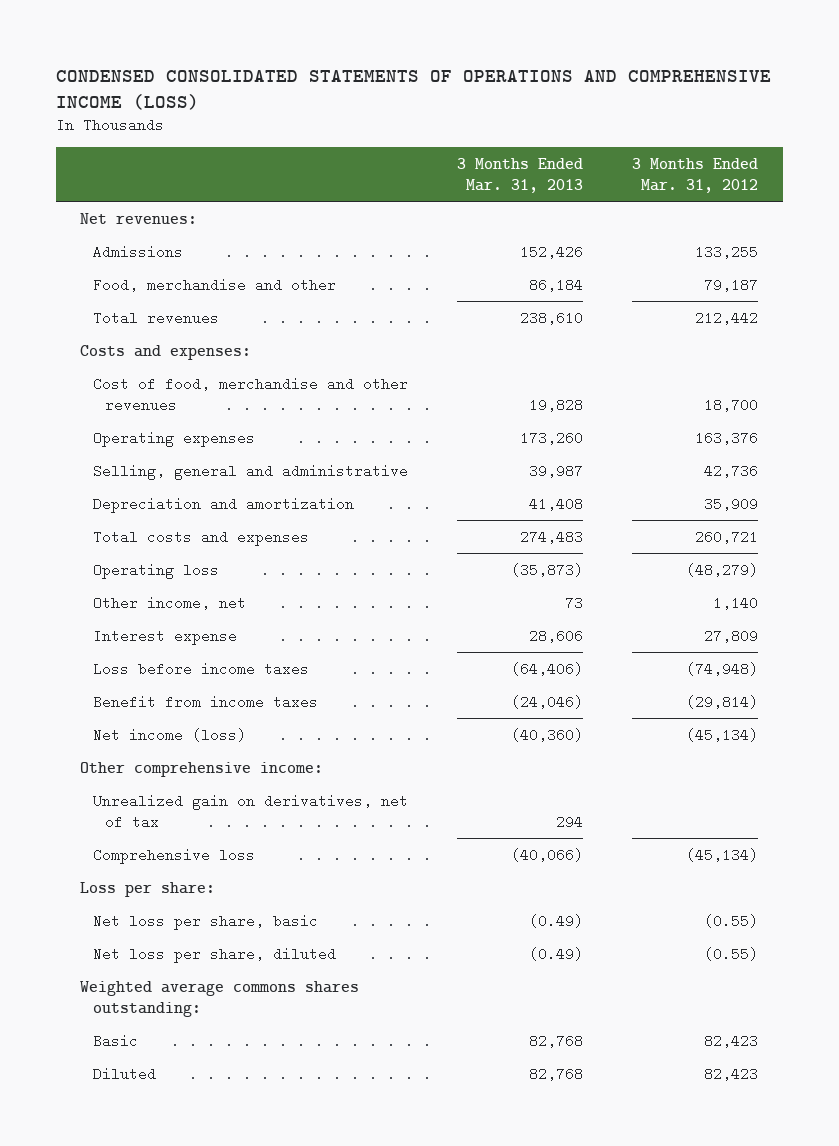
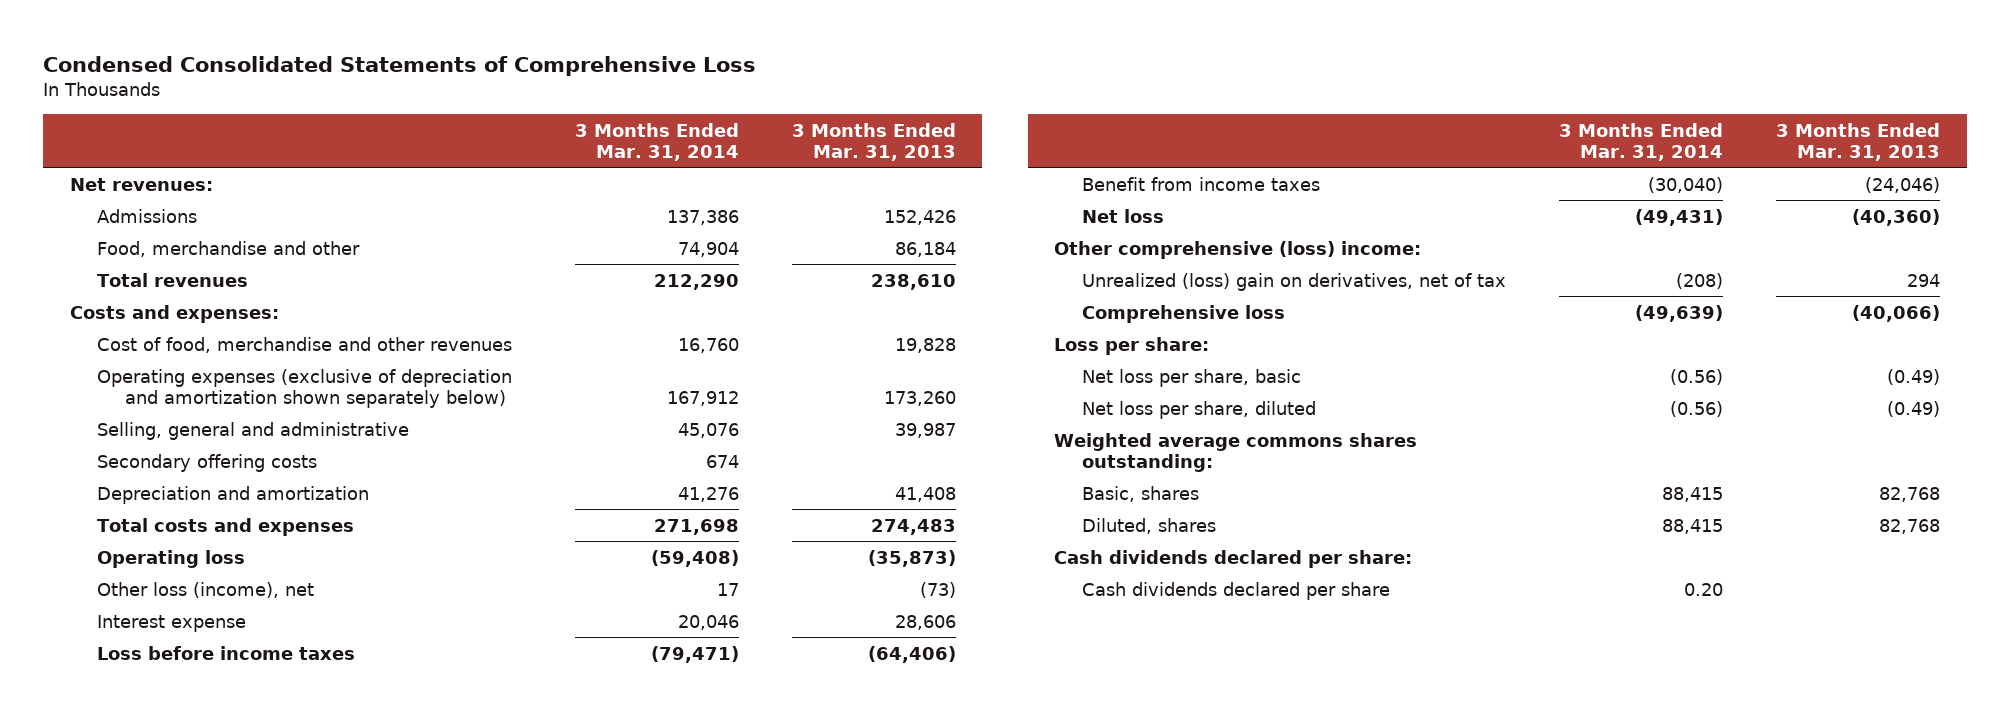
[55,69,771,110] CONDENSED CONSOLIDATED STATEMENTS OF OPERATIONS AND COMPREHENSIVE INCOME (LOSS) -> [43,55,757,76] Condensed Consolidated Statements of Comprehensive Loss
[632,157,759,193] 3 Months Ended Mar. 31, 2012 -> none
none -> [574,122,739,162] 3 Months Ended Mar. 31, 2014
[92,430,255,447] Operating expenses -> [97,368,513,408] Operating expenses (exclusive of depreciation and amortization shown separately below)
none -> [97,453,318,472] Secondary offering costs
[92,595,246,610] Other income, net -> [97,581,315,598] Other loss (income), net
[565,595,584,610] 73 -> [919,581,956,598] (73)
[92,727,246,742] Net income (loss) -> [1081,208,1164,223] Net loss
[80,761,324,777] Other comprehensive income: -> [1054,240,1422,259] Other comprehensive (loss) income:
[92,793,408,829] Unrealized gain on derivatives, net of tax -> [1081,272,1506,291] Unrealized (loss) gain on derivatives, net of tax
[92,1033,138,1048] Basic -> [1081,485,1199,502] Basic, shares
[92,1066,156,1081] Diluted -> [1081,517,1216,534] Diluted, shares
none -> [1054,549,1413,568] Cash dividends declared per share:
none -> [1081,581,1390,600] Cash dividends declared per share

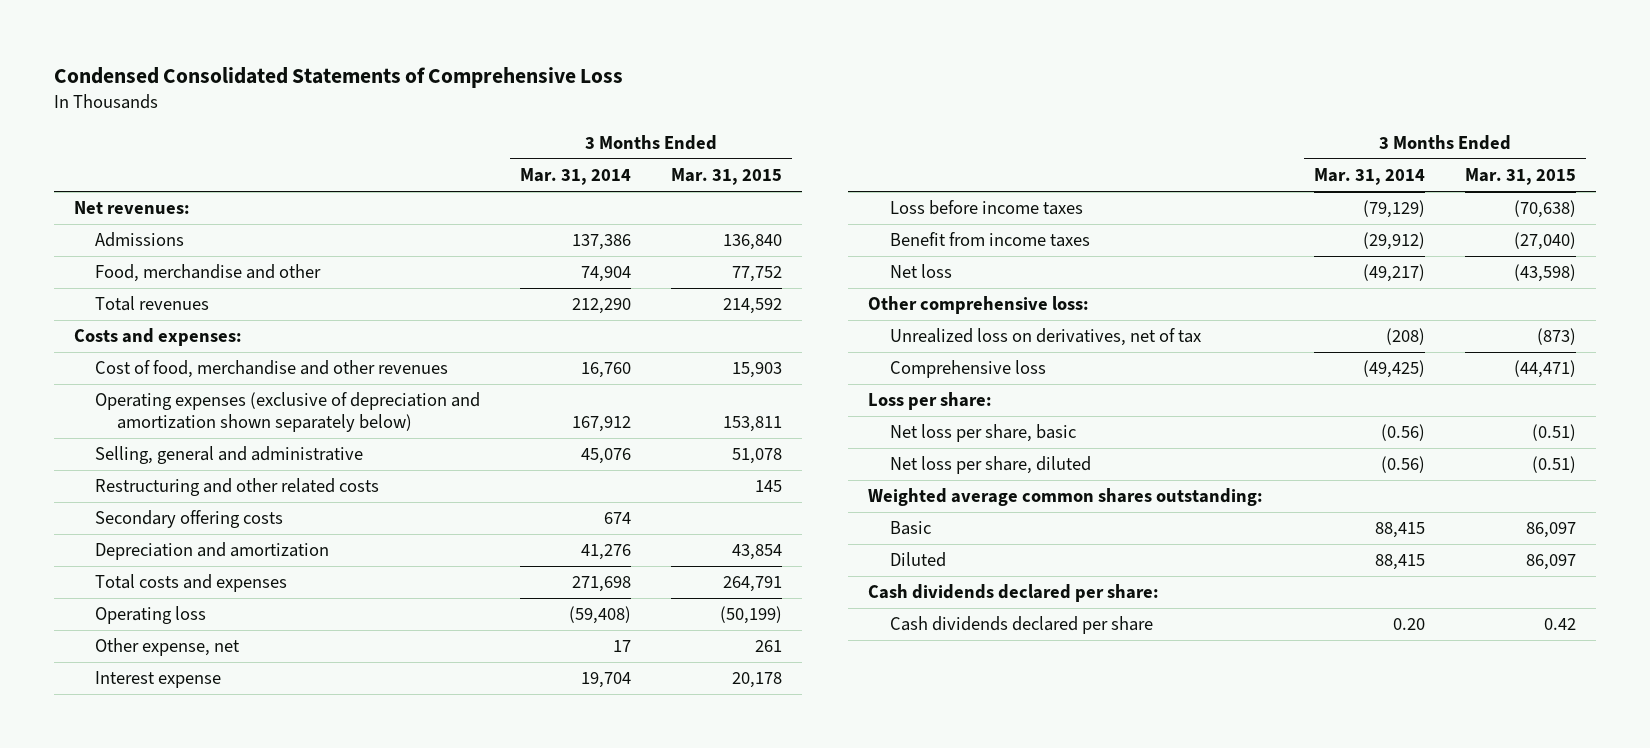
[791,122,956,162] 3 Months Ended Mar. 31, 2013 -> none
none -> [670,168,782,186] Mar. 31, 2015
none -> [95,478,380,497] Restructuring and other related costs
[97,581,315,598] Other loss (income), net -> [95,638,241,657] Other expense, net
[677,614,739,630] 20,046 -> [580,672,631,689] 19,704
[650,645,739,663] (79,471) -> [1363,200,1426,219] (79,129)
[1648,176,1724,193] (30,040) -> [1363,232,1426,251] (29,912)
[1635,208,1724,226] (49,431) -> [1363,264,1426,283] (49,217)
[1054,240,1422,259] Other comprehensive (loss) income: -> [867,296,1089,315] Other comprehensive loss:
[1081,272,1506,291] Unrealized (loss) gain on derivatives, net of tax -> [889,328,1201,347] Unrealized loss on derivatives, net of tax
[1635,304,1724,322] (49,639) -> [1363,360,1426,379] (49,425)
[1054,432,1418,472] Weighted average commons shares outstanding: -> [867,488,1263,507] Weighted average common shares outstanding:
[1081,485,1199,502] Basic, shares -> [889,521,931,536] Basic
[1081,517,1216,534] Diluted, shares -> [889,552,946,568] Diluted

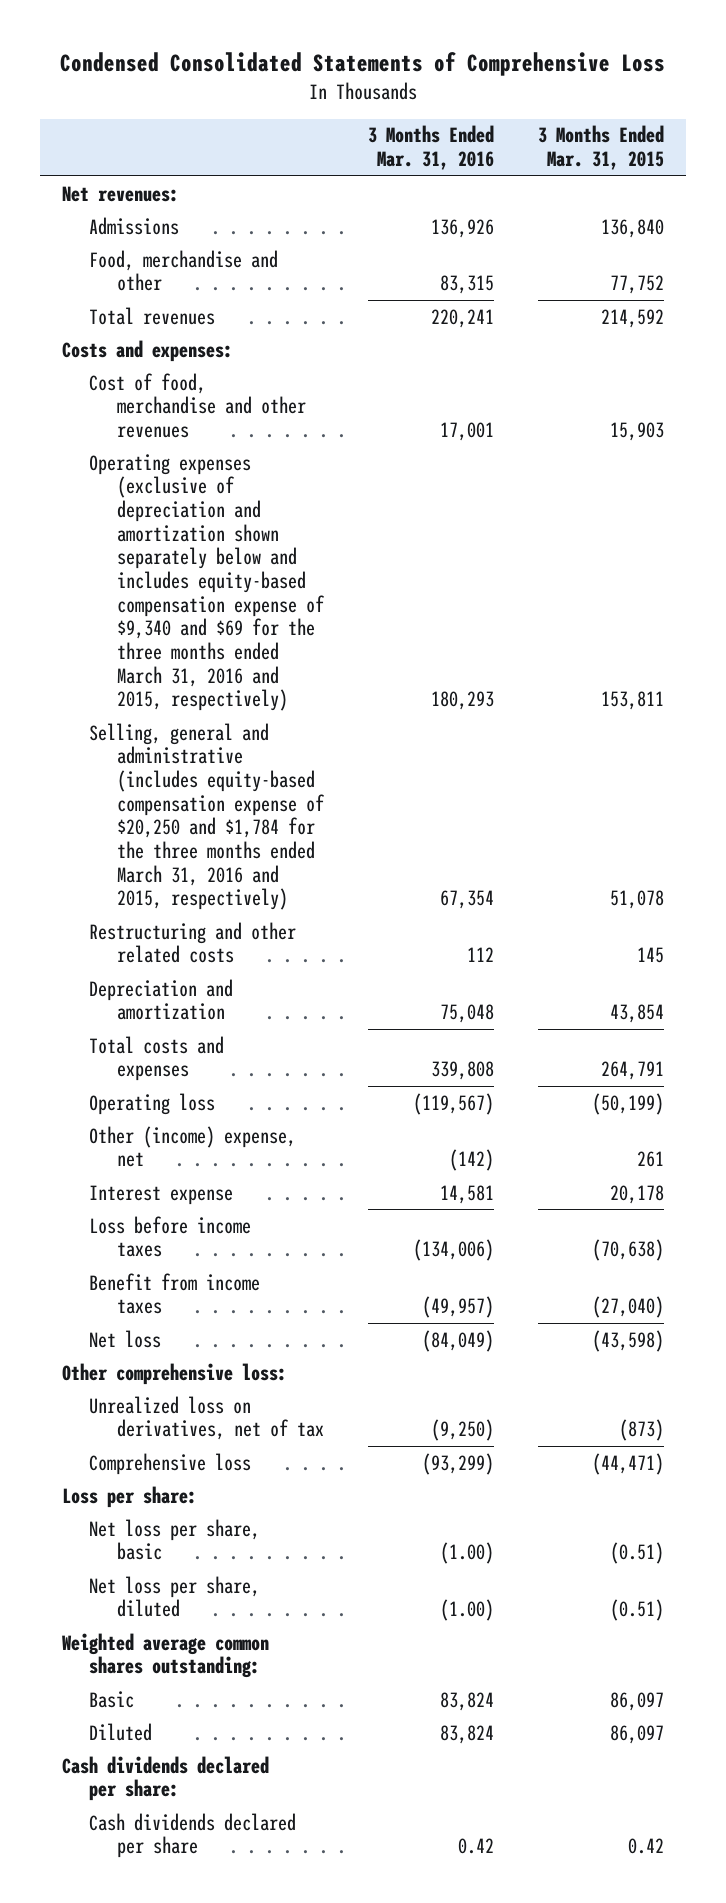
[519,168,631,186] Mar. 31, 2014 -> none
none -> [368,125,495,171] 3 Months Ended Mar. 31, 2016
[95,392,481,433] Operating expenses (exclusive of depreciation and amortization shown separately below) -> [89,453,326,712] Operating expenses (exclusive of depreciation and amortization shown separately below and includes equity-based compensation expense of $9,340 and $69 for the three months ended March 31, 2016 and 2015, respectively)
[95,446,364,465] Selling, general and administrative -> [89,722,326,911] Selling, general and administrative (includes equity-based compensation expense of $20,250 and $1,784 for the three months ended March 31, 2016 and 2015, respectively)
[95,510,284,529] Secondary offering costs -> none
[95,638,241,657] Other expense, net -> [89,1125,297,1168] Other (income) expense, net

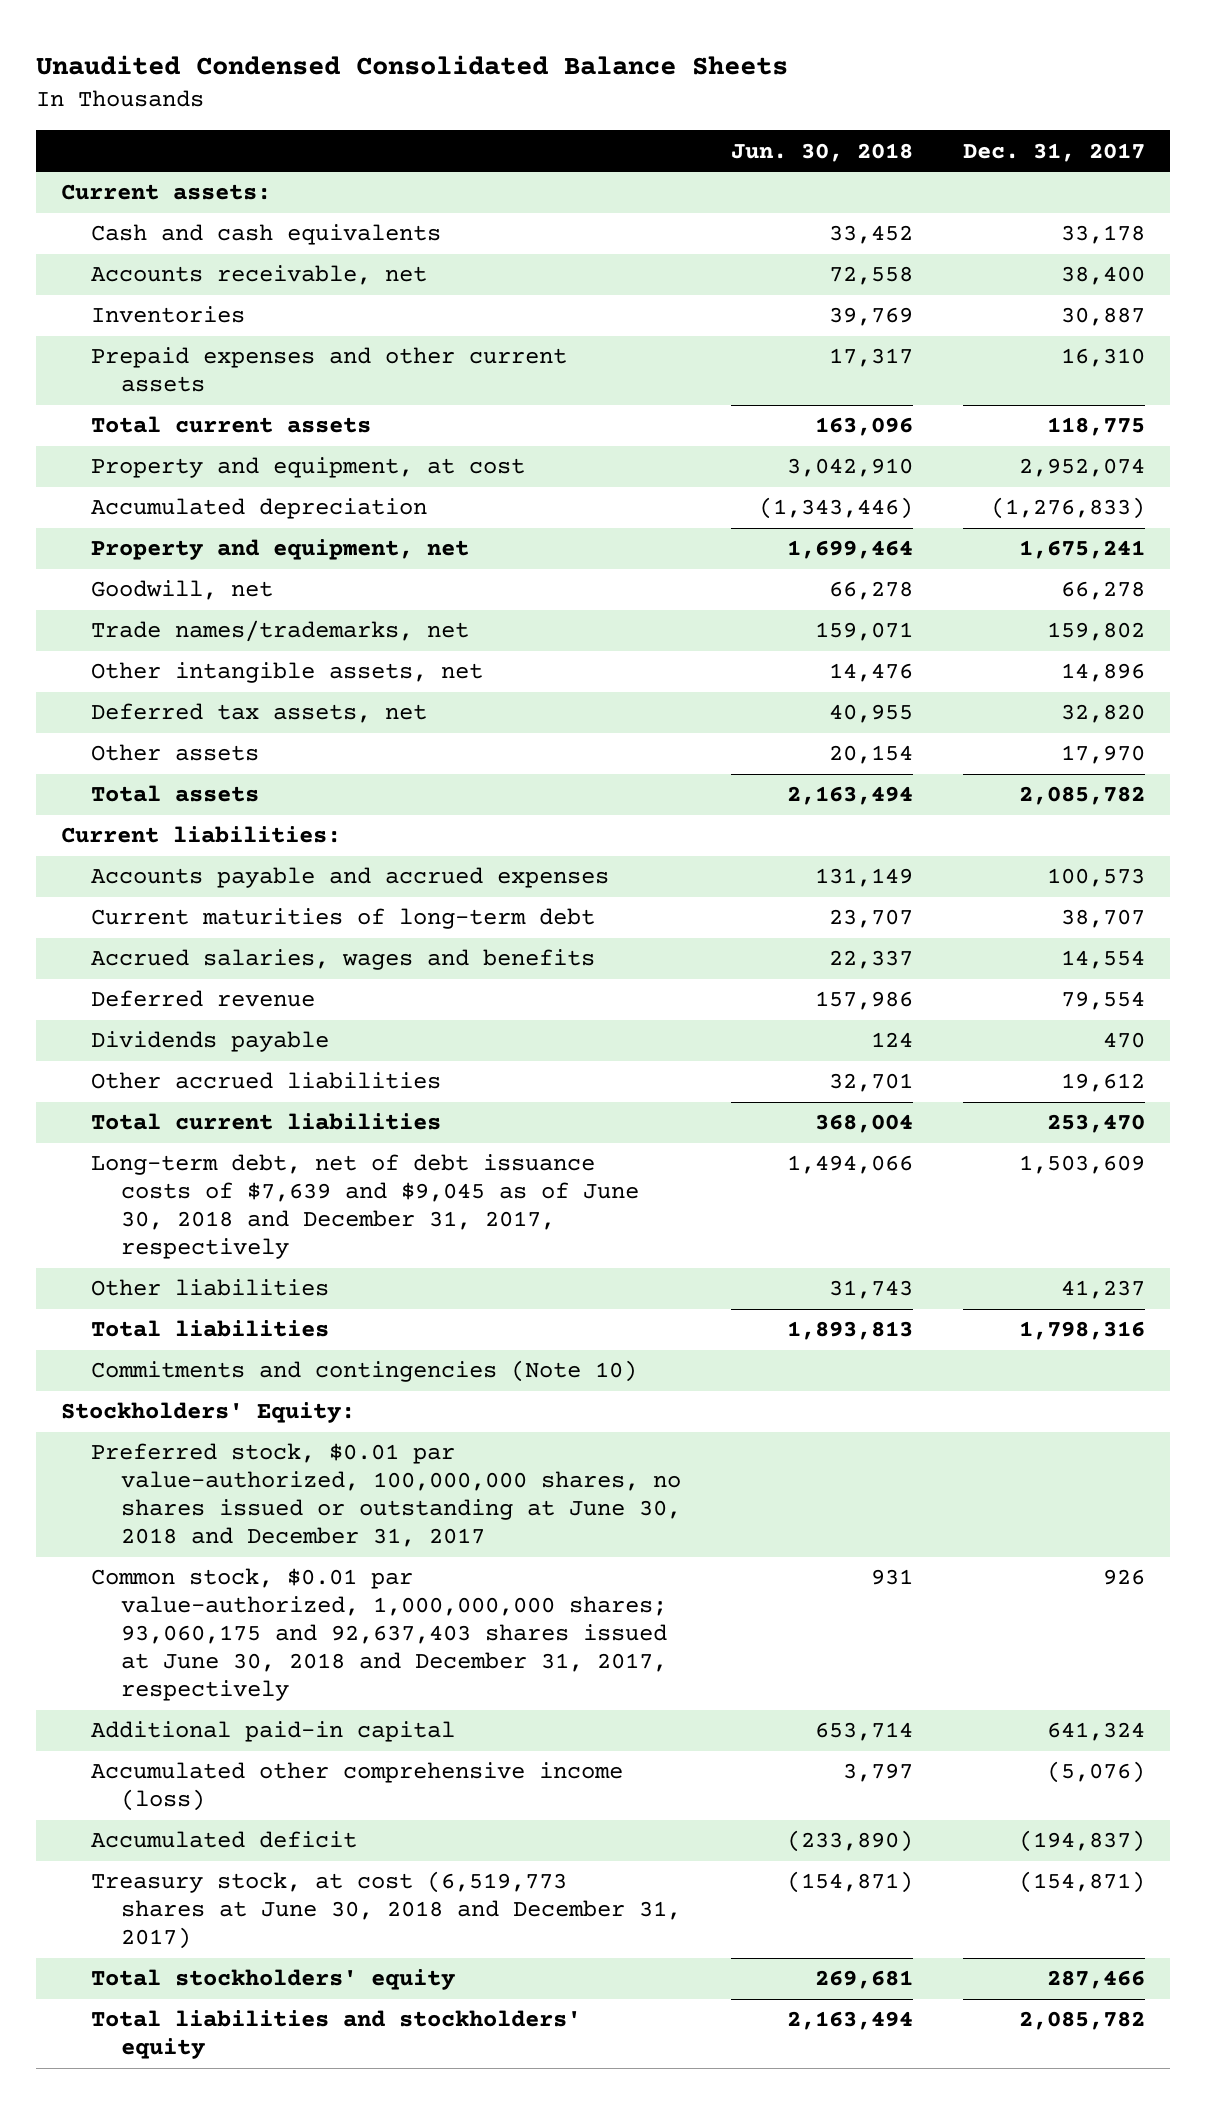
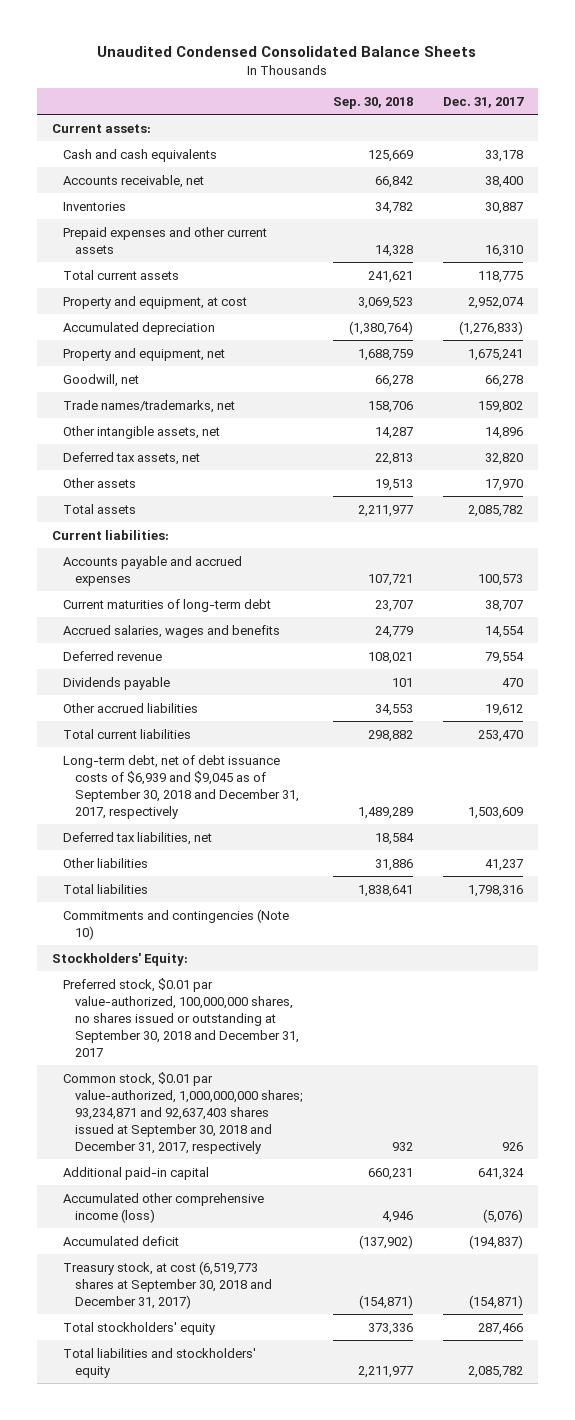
[730,142,913,162] Jun. 30, 2018 -> none
none -> [332,96,413,109] Sep. 30, 2018
[91,1154,640,1260] Long-term debt, net of debt issuance costs of $7,639 and $9,045 as of June 30, 2018 and December 31, 2017, respectively -> [63,754,299,819] Long-term debt, net of debt issuance costs of $6,939 and $9,045 as of September 30, 2018 and December 31, 2017, respectively
none -> [63,831,213,845] Deferred tax liabilities, net
[91,1443,682,1548] Preferred stock, $0.01 par value-authorized, 100,000,000 shares, no shares issued or outstanding at June 30, 2018 and December 31, 2017 -> [63,977,299,1057] Preferred stock, $0.01 par value-authorized, 100,000,000 shares, no shares issued or outstanding at September 30, 2018 and December 31, 2017
[91,1568,668,1702] Common stock, $0.01 par value-authorized, 1,000,000,000 shares; 93,060,175 and 92,637,403 shares issued at June 30, 2018 and December 31, 2017, respectively -> [63,1071,303,1154] Common stock, $0.01 par value-authorized, 1,000,000,000 shares; 93,234,871 and 92,637,403 shares issued at September 30, 2018 and December 31, 2017, respectively
[91,1871,682,1950] Treasury stock, at cost (6,519,773 shares at June 30, 2018 and December 31, 2017) -> [63,1260,272,1309] Treasury stock, at cost (6,519,773 shares at September 30, 2018 and December 31, 2017)

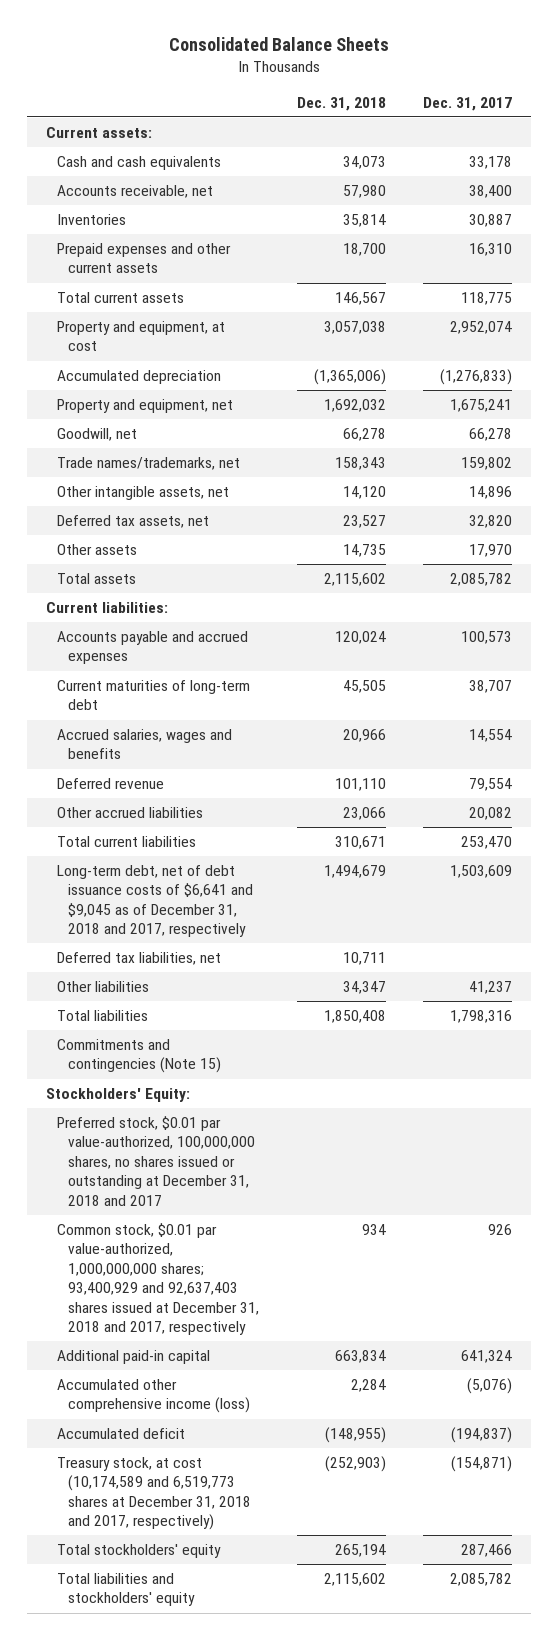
[97,46,477,58] Unaudited Condensed Consolidated Balance Sheets -> [168,37,389,52] Consolidated Balance Sheets
[332,96,413,109] Sep. 30, 2018 -> none
none -> [296,96,386,111] Dec. 31, 2018
[63,676,171,690] Dividends payable -> none
[484,703,523,716] 19,612 -> [469,807,513,821] 20,082
[63,754,299,819] Long-term debt, net of debt issuance costs of $6,939 and $9,045 as of September 30, 2018 and December 31, 2017, respectively -> [56,865,254,938] Long-term debt, net of debt issuance costs of $6,641 and $9,045 as of December 31, 2018 and 2017, respectively
[63,908,290,940] Commitments and contingencies (Note 10) -> [56,1039,222,1074] Commitments and contingencies (Note 15)
[63,977,299,1057] Preferred stock, $0.01 par value-authorized, 100,000,000 shares, no shares issued or outstanding at September 30, 2018 and December 31, 2017 -> [56,1116,256,1206] Preferred stock, $0.01 par value-authorized, 100,000,000 shares, no shares issued or outstanding at December 31, 2018 and 2017
[63,1071,303,1154] Common stock, $0.01 par value-authorized, 1,000,000,000 shares; 93,234,871 and 92,637,403 shares issued at September 30, 2018 and December 31, 2017, respectively -> [56,1223,260,1335] Common stock, $0.01 par value-authorized, 1,000,000,000 shares; 93,400,929 and 92,637,403 shares issued at December 31, 2018 and 2017, respectively
[63,1260,272,1309] Treasury stock, at cost (6,519,773 shares at September 30, 2018 and December 31, 2017) -> [56,1457,252,1531] Treasury stock, at cost (10,174,589 and 6,519,773 shares at December 31, 2018 and 2017, respectively)

